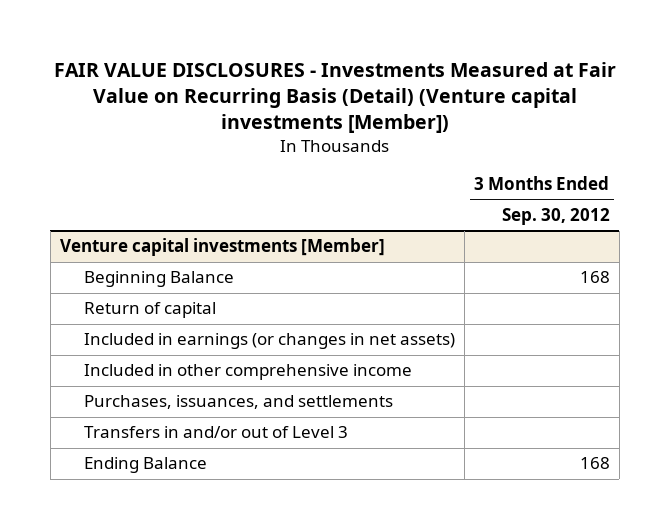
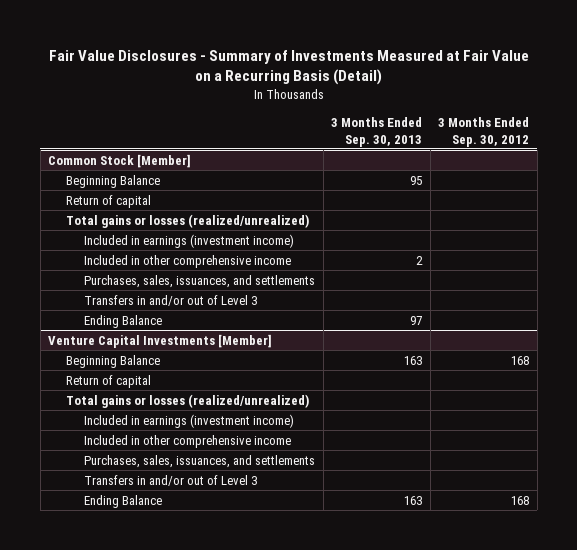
[53,61,616,134] FAIR VALUE DISCLOSURES - Investments Measured at Fair Value on Recurring Basis (Detail) (Venture capital investments [Member]) -> [48,49,529,86] Fair Value Disclosures - Summary of Investments Measured at Fair Value on a Recurring Basis (Detail)
none -> [331,116,423,147] 3 Months Ended Sep. 30, 2013
none -> [47,153,191,168] Common Stock [Member]
none -> [66,174,161,188] Beginning Balance
none -> [66,194,152,208] Return of capital
none -> [66,213,310,228] Total gains or losses (realized/unrealized)
none -> [84,233,295,248] Included in earnings (investment income)
none -> [84,254,292,268] Included in other comprehensive income
none -> [84,274,316,288] Purchases, sales, issuances, and settlements
none -> [84,294,258,306] Transfers in and/or out of Level 3
none -> [84,314,163,328] Ending Balance
[60,238,386,257] Venture capital investments [Member] -> [47,333,272,348] Venture Capital Investments [Member]
none -> [66,393,310,408] Total gains or losses (realized/unrealized)
[83,333,455,350] Included in earnings (or changes in net assets) -> [84,413,295,428] Included in earnings (investment income)
[83,395,393,410] Purchases, issuances, and settlements -> [84,454,316,468] Purchases, sales, issuances, and settlements

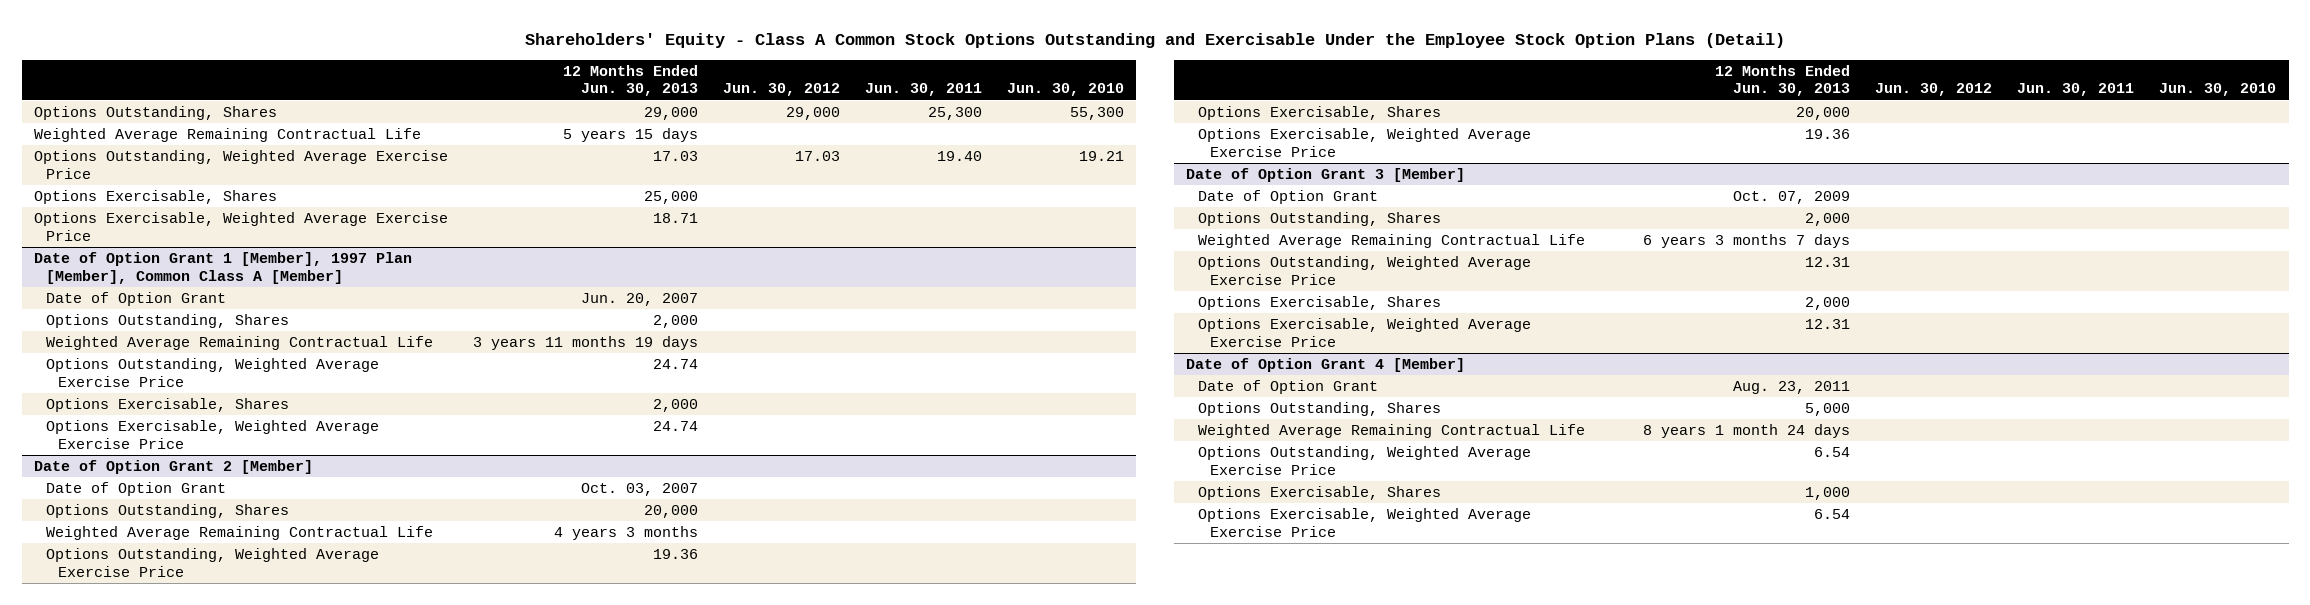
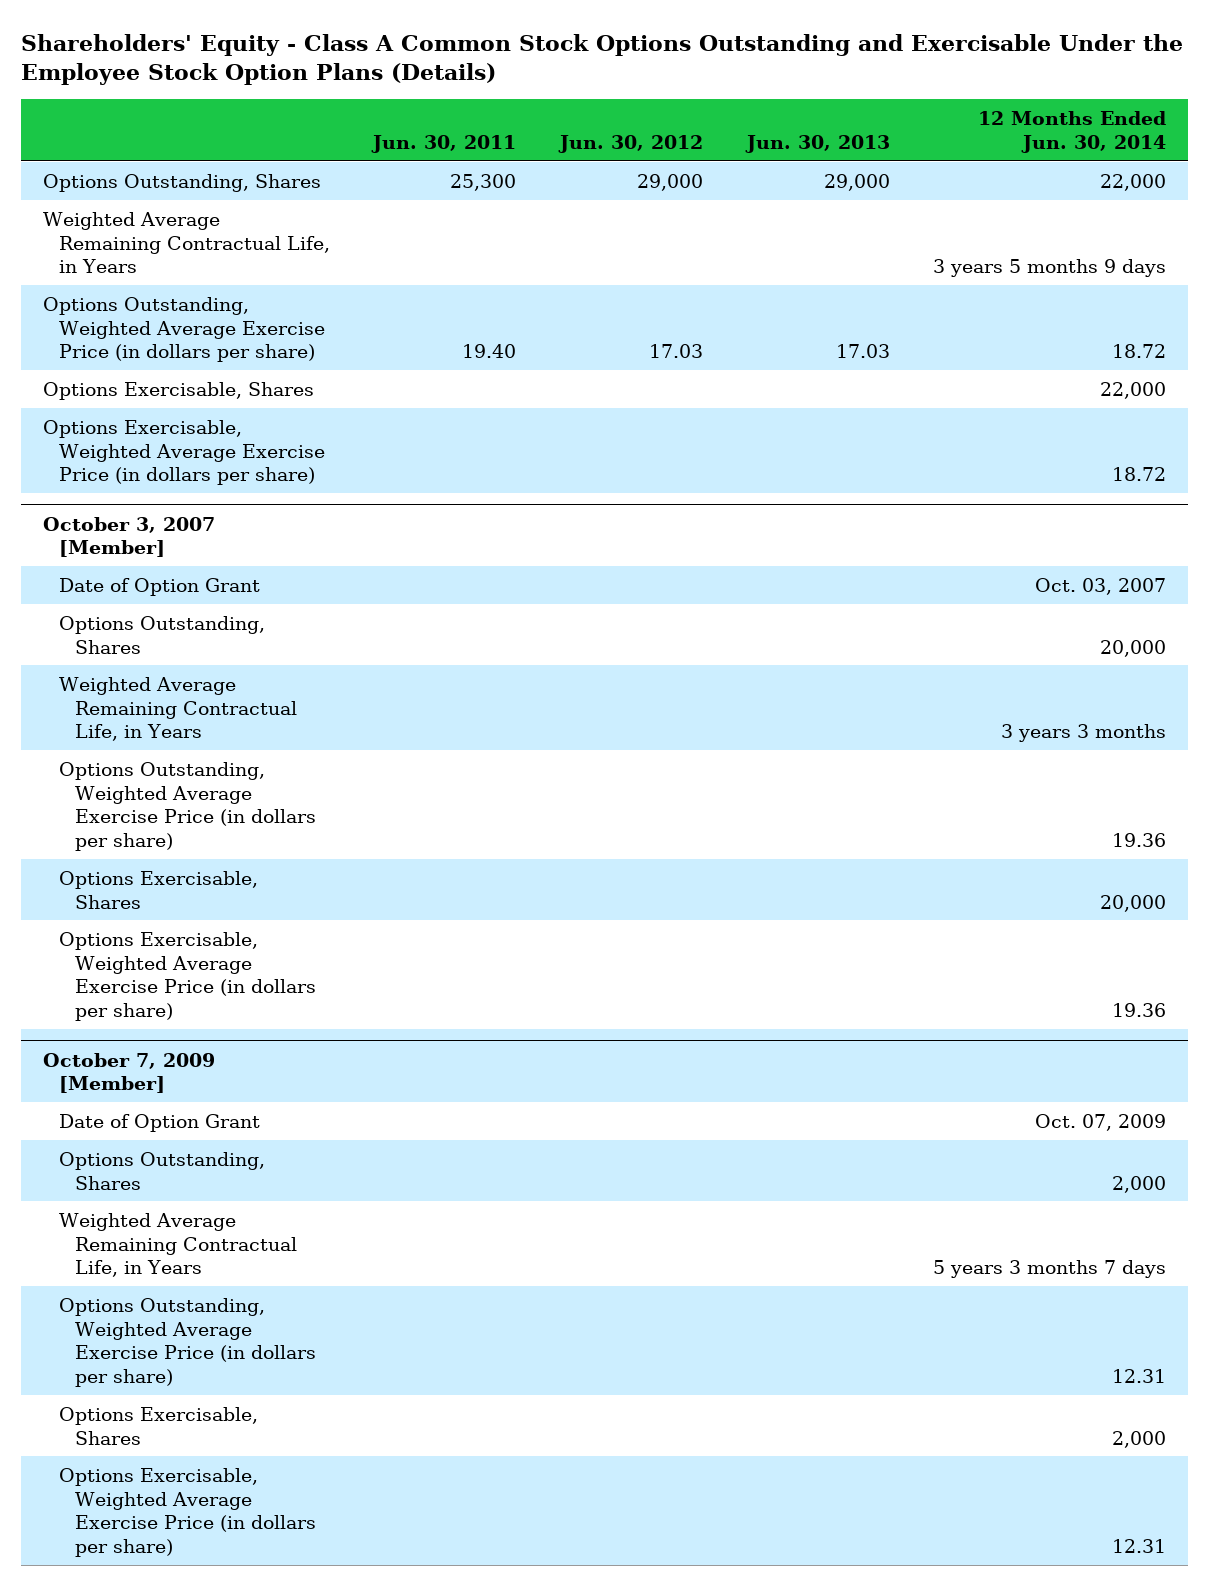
[525,32,1786,48] Shareholders' Equity - Class A Common Stock Options Outstanding and Exercisable Under the Employee Stock Option Plans (Detail) -> [21,33,1184,86] Shareholders' Equity - Class A Common Stock Options Outstanding and Exercisable Under the Employee Stock Option Plans (Details)
[563,64,699,97] 12 Months Ended Jun. 30, 2013 -> none
[1006,83,1124,97] Jun. 30, 2010 -> none
none -> [744,134,890,153] Jun. 30, 2013
none -> [978,110,1167,153] 12 Months Ended Jun. 30, 2014
[34,127,422,142] Weighted Average Remaining Contractual Life -> [42,211,330,274] Weighted Average Remaining Contractual Life, in Years
[34,149,449,179] Options Outstanding, Weighted Average Exercise Price -> [42,296,325,363] Options Outstanding, Weighted Average Exercise Price (in dollars per share)
[34,251,413,284] Date of Option Grant 1 [Member], 1997 Plan [Member], Common Class A [Member] -> none
[45,291,226,306] Date of Option Grant -> none
[45,313,289,328] Options Outstanding, Shares -> none
[45,335,433,350] Weighted Average Remaining Contractual Life -> none
[45,357,379,387] Options Outstanding, Weighted Average Exercise Price -> none
[45,397,289,412] Options Exercisable, Shares -> none
[45,419,379,449] Options Exercisable, Weighted Average Exercise Price -> none
[34,459,314,474] Date of Option Grant 2 [Member] -> none
[45,481,226,496] Date of Option Grant -> none
[45,503,289,518] Options Outstanding, Shares -> none
[45,525,433,540] Weighted Average Remaining Contractual Life -> none
[45,547,379,577] Options Outstanding, Weighted Average Exercise Price -> none
[1198,105,1442,120] Options Exercisable, Shares -> none
[1198,127,1532,157] Options Exercisable, Weighted Average Exercise Price -> none
[1186,167,1466,182] Date of Option Grant 3 [Member] -> none
[1198,189,1379,204] Date of Option Grant -> none
[1198,211,1442,226] Options Outstanding, Shares -> none
[1198,233,1586,248] Weighted Average Remaining Contractual Life -> none
[1198,255,1532,285] Options Outstanding, Weighted Average Exercise Price -> none
[1198,295,1442,310] Options Exercisable, Shares -> none
[1198,317,1532,347] Options Exercisable, Weighted Average Exercise Price -> none
[1186,357,1466,372] Date of Option Grant 4 [Member] -> none
[1198,379,1379,394] Date of Option Grant -> none
[1198,401,1442,416] Options Outstanding, Shares -> none
[1198,423,1586,438] Weighted Average Remaining Contractual Life -> none
[1198,445,1532,475] Options Outstanding, Weighted Average Exercise Price -> none
[1198,485,1442,500] Options Exercisable, Shares -> none
[1198,507,1532,537] Options Exercisable, Weighted Average Exercise Price -> none
[34,211,449,241] Options Exercisable, Weighted Average Exercise Price -> [42,419,325,486] Options Exercisable, Weighted Average Exercise Price (in dollars per share)
none -> [42,516,215,558] October 3, 2007 [Member]
none -> [58,577,260,596] Date of Option Grant
none -> [58,615,265,654] Options Outstanding, Shares
none -> [58,676,297,742] Weighted Average Remaining Contractual Life, in Years
none -> [58,761,316,852] Options Outstanding, Weighted Average Exercise Price (in dollars per share)
none -> [58,870,258,909] Options Exercisable, Shares
none -> [58,931,316,1022] Options Exercisable, Weighted Average Exercise Price (in dollars per share)
none -> [42,1052,215,1094] October 7, 2009 [Member]
none -> [58,1113,260,1132] Date of Option Grant
none -> [58,1151,265,1190] Options Outstanding, Shares
none -> [58,1212,297,1278] Weighted Average Remaining Contractual Life, in Years
none -> [58,1297,316,1388] Options Outstanding, Weighted Average Exercise Price (in dollars per share)
none -> [58,1406,258,1445] Options Exercisable, Shares
none -> [58,1467,316,1558] Options Exercisable, Weighted Average Exercise Price (in dollars per share)

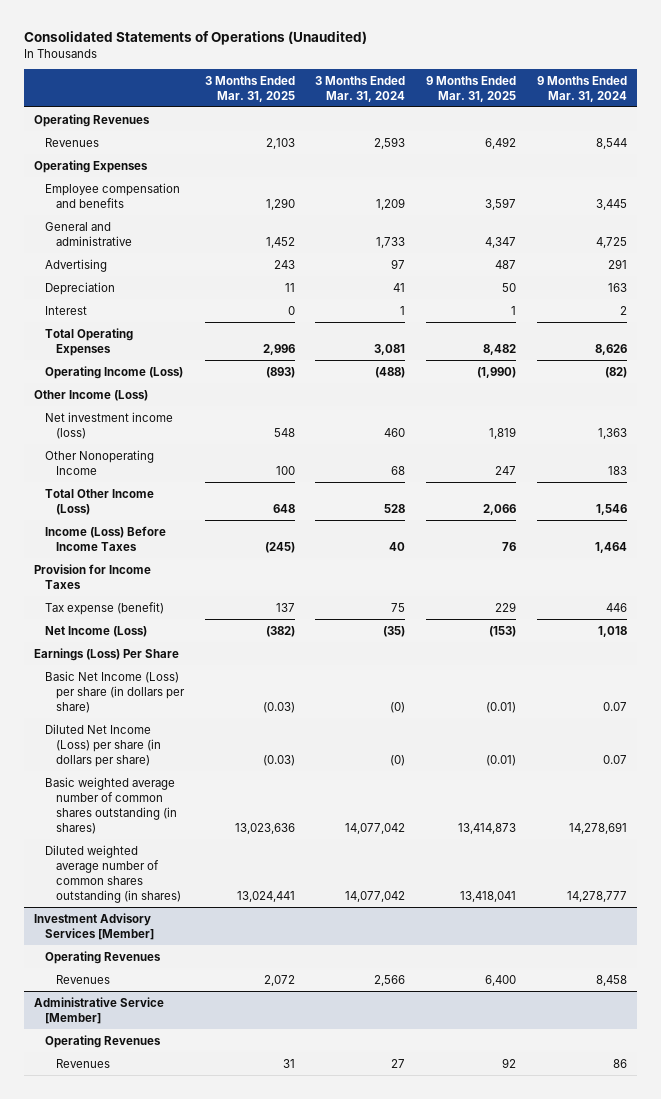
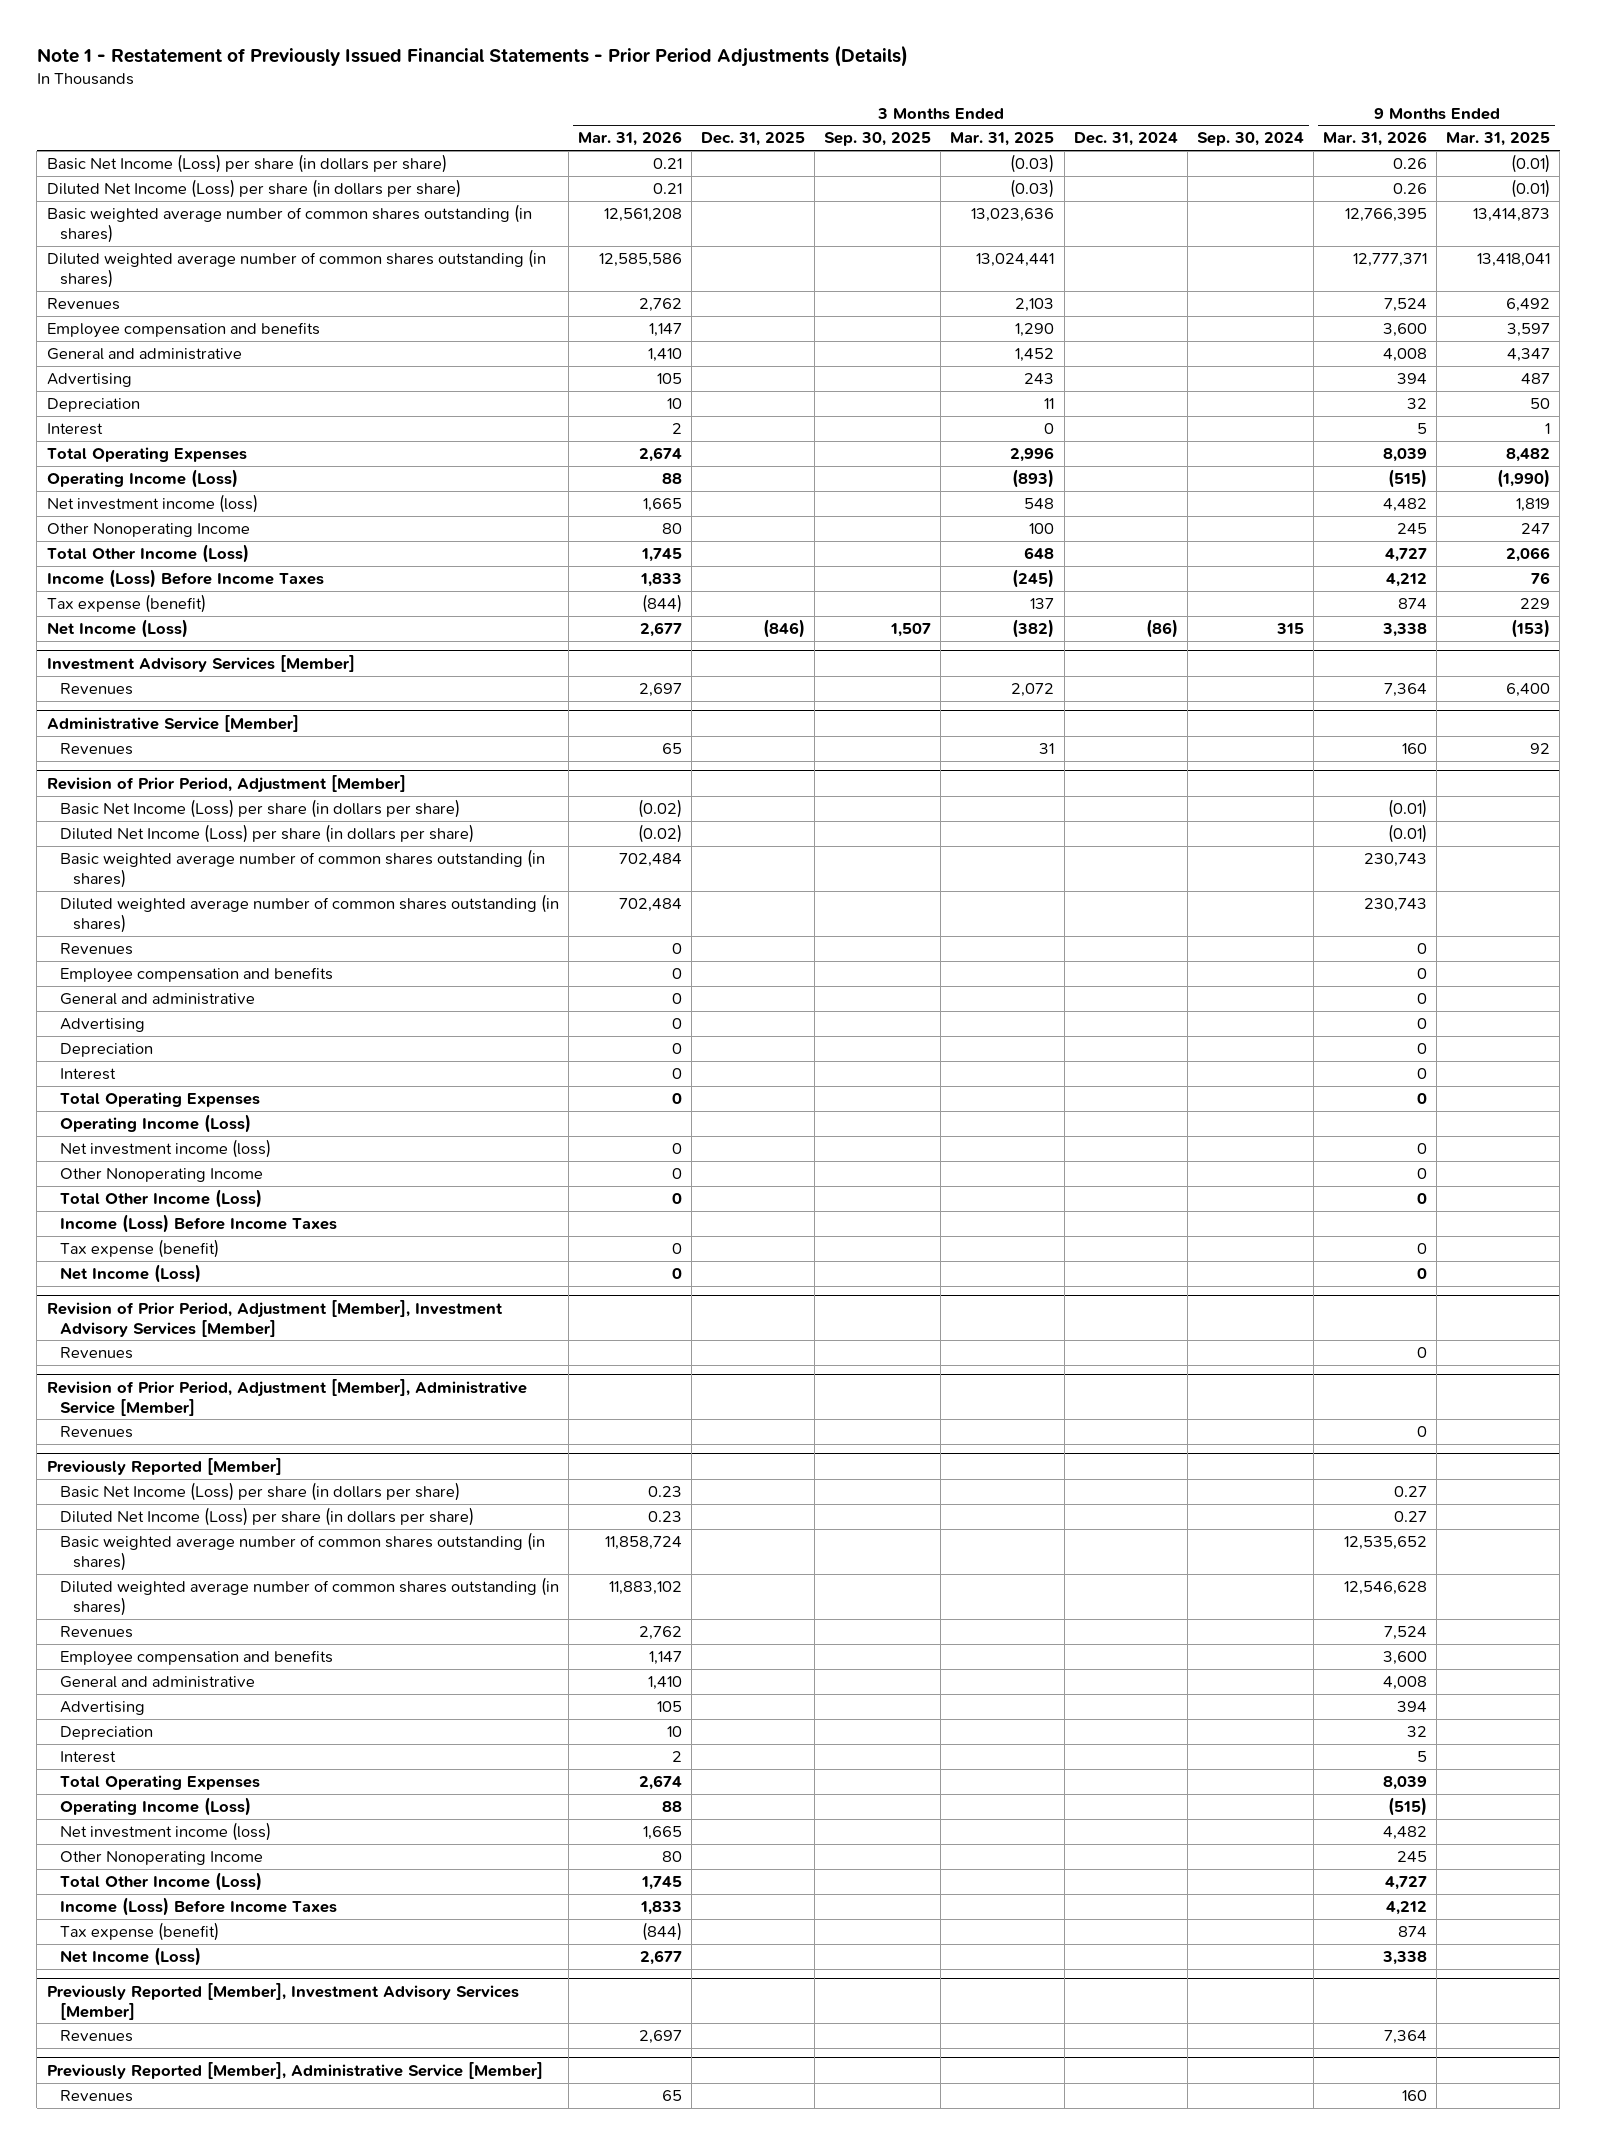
[23,30,367,45] Consolidated Statements of Operations (Unaudited) -> [36,45,908,68] Note 1 - Restatement of Previously Issued Financial Statements - Prior Period Adjustments (Details)
[315,75,406,102] 3 Months Ended Mar. 31, 2024 -> none
[536,75,627,102] 9 Months Ended Mar. 31, 2024 -> none
none -> [577,131,682,147] Mar. 31, 2026
none -> [701,132,806,147] Dec. 31, 2025
none -> [824,132,932,147] Sep. 30, 2025
none -> [1073,132,1178,147] Dec. 31, 2024
none -> [1196,132,1304,147] Sep. 30, 2024
none -> [1322,131,1427,147] Mar. 31, 2026
[34,113,151,127] Operating Revenues -> none
[44,670,185,713] Basic Net Income (Loss) per share (in dollars per share) -> [46,153,447,173] Basic Net Income (Loss) per share (in dollars per share)
[44,723,161,767] Diluted Net Income (Loss) per share (in dollars per share) -> [46,178,461,198] Diluted Net Income (Loss) per share (in dollars per share)
[44,776,177,834] Basic weighted average number of common shares outstanding (in shares) -> [46,203,532,243] Basic weighted average number of common shares outstanding (in shares)
[44,844,181,903] Diluted weighted average number of common shares outstanding (in shares) -> [46,248,546,288] Diluted weighted average number of common shares outstanding (in shares)
[34,159,149,173] Operating Expenses -> none
[34,389,149,401] Other Income (Loss) -> none
[34,563,152,589] Provision for Income Taxes -> none
[34,647,180,661] Earnings (Loss) Per Share -> none
[44,950,161,964] Operating Revenues -> none
[44,1034,161,1048] Operating Revenues -> none
none -> [46,774,406,793] Revision of Prior Period, Adjustment [Member]
none -> [59,798,460,818] Basic Net Income (Loss) per share (in dollars per share)
none -> [59,823,474,843] Diluted Net Income (Loss) per share (in dollars per share)
none -> [59,848,545,888] Basic weighted average number of common shares outstanding (in shares)
none -> [59,893,559,933] Diluted weighted average number of common shares outstanding (in shares)
none -> [59,942,133,955] Revenues
none -> [59,966,333,983] Employee compensation and benefits
none -> [59,992,255,1005] General and administrative
none -> [59,1017,145,1032] Advertising
none -> [59,1042,153,1057] Depreciation
none -> [59,1067,116,1080] Interest
none -> [59,1091,260,1107] Total Operating Expenses
none -> [59,1113,251,1133] Operating Income (Loss)
none -> [59,1138,271,1158] Net investment income (loss)
none -> [59,1167,263,1182] Other Nonoperating Income
none -> [59,1188,262,1208] Total Other Income (Loss)
none -> [59,1213,337,1233] Income (Loss) Before Income Taxes
none -> [59,1238,219,1258] Tax expense (benefit)
none -> [59,1263,201,1283] Net Income (Loss)
none -> [46,1299,503,1337] Revision of Prior Period, Adjustment [Member], Investment Advisory Services [Member]
none -> [59,1346,133,1359] Revenues
none -> [46,1378,527,1416] Revision of Prior Period, Adjustment [Member], Administrative Service [Member]
none -> [59,1425,133,1438] Revenues
none -> [46,1457,282,1475] Previously Reported [Member]
none -> [59,1481,460,1501] Basic Net Income (Loss) per share (in dollars per share)
none -> [59,1506,474,1526] Diluted Net Income (Loss) per share (in dollars per share)
none -> [59,1531,545,1571] Basic weighted average number of common shares outstanding (in shares)
none -> [59,1576,559,1616] Diluted weighted average number of common shares outstanding (in shares)
none -> [59,1625,133,1638] Revenues
none -> [59,1649,333,1666] Employee compensation and benefits
none -> [59,1675,255,1688] General and administrative
none -> [59,1700,145,1715] Advertising
none -> [59,1725,153,1740] Depreciation
none -> [59,1750,116,1763] Interest
none -> [59,1774,260,1790] Total Operating Expenses
none -> [59,1796,251,1816] Operating Income (Loss)
none -> [59,1821,271,1841] Net investment income (loss)
none -> [59,1850,263,1865] Other Nonoperating Income
none -> [59,1871,262,1891] Total Other Income (Loss)
none -> [59,1896,337,1916] Income (Loss) Before Income Taxes
none -> [59,1921,219,1941] Tax expense (benefit)
none -> [59,1946,201,1966] Net Income (Loss)
none -> [46,1982,519,2020] Previously Reported [Member], Investment Advisory Services [Member]
none -> [59,2029,133,2042] Revenues
none -> [46,2061,543,2079] Previously Reported [Member], Administrative Service [Member]
none -> [59,2089,133,2102] Revenues

